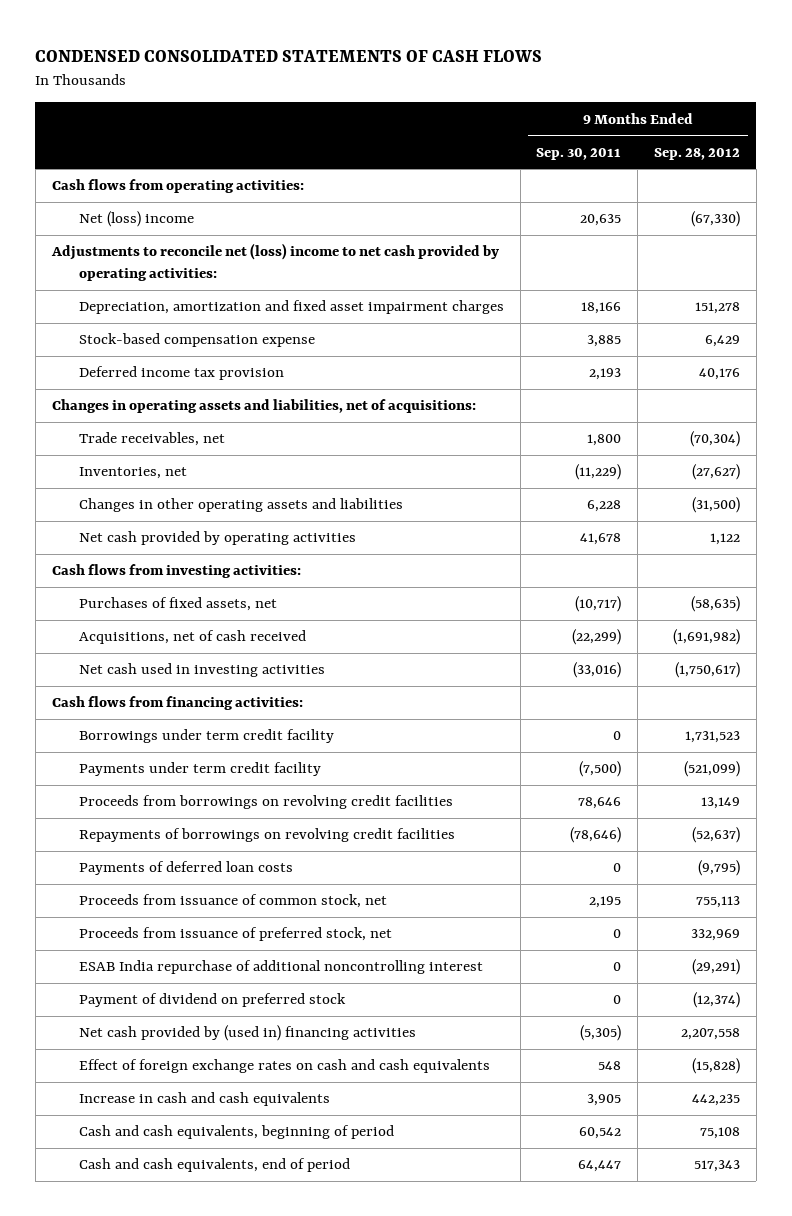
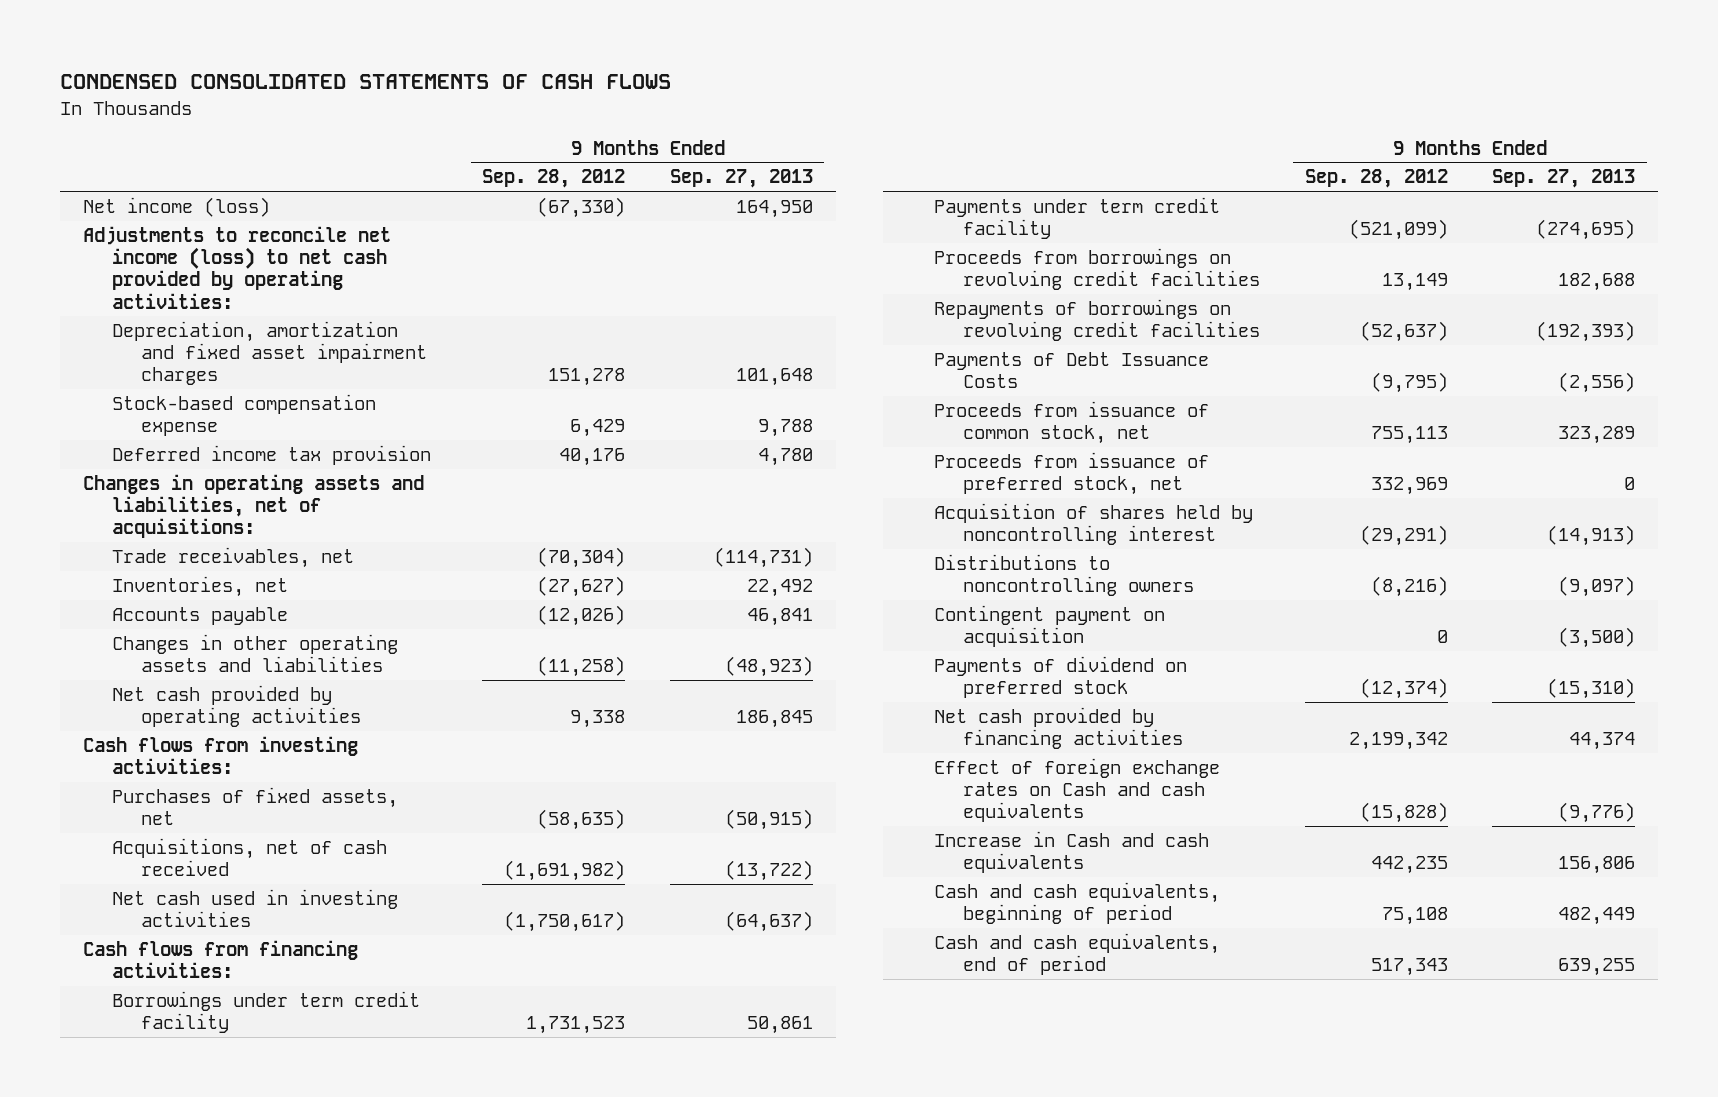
[536,147,622,160] Sep. 30, 2011 -> none
none -> [670,169,814,189] Sep. 27, 2013
[51,179,304,194] Cash flows from operating activities: -> none
[78,211,194,228] Net (loss) income -> [82,196,270,217] Net income (loss)
[50,243,499,282] Adjustments to reconcile net (loss) income to net cash provided by operating activities: -> [82,225,391,309] Adjustments to reconcile net income (loss) to net cash provided by operating activities:
none -> [111,606,288,625] Accounts payable
[691,497,740,514] (31,500) -> [537,656,626,678] (11,258)
[709,533,740,546] 1,122 -> [570,710,626,729] 9,338
[78,861,293,876] Payments of deferred loan costs -> [933,351,1209,389] Payments of Debt Issuance Costs
[78,960,483,975] ESAB India repurchase of additional noncontrolling interest -> [933,502,1253,546] Acquisition of shares held by noncontrolling interest
none -> [933,553,1194,597] Distributions to noncontrolling owners
none -> [933,604,1165,648] Contingent payment on acquisition
[78,993,346,1008] Payment of dividend on preferred stock -> [933,655,1187,699] Payments of dividend on preferred stock
[78,1025,416,1042] Net cash provided by (used in) financing activities -> [933,706,1183,750] Net cash provided by financing activities
[680,1028,740,1041] 2,207,558 -> [1348,732,1448,751] 2,199,342
[78,1059,490,1074] Effect of foreign exchange rates on cash and cash equivalents -> [933,757,1220,823] Effect of foreign exchange rates on Cash and cash equivalents
[78,1092,330,1107] Increase in cash and cash equivalents -> [933,830,1209,874] Increase in Cash and cash equivalents

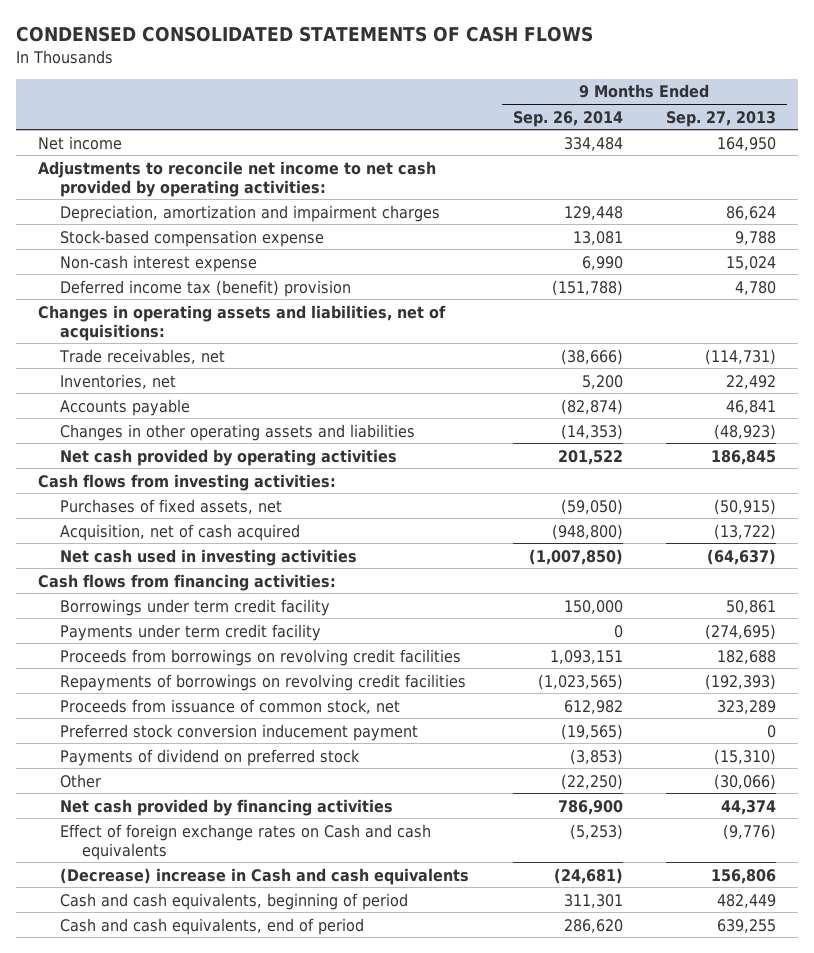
[482,169,626,189] Sep. 28, 2012 -> none
none -> [512,110,623,127] Sep. 26, 2014
[82,196,270,217] Net income (loss) -> [37,135,122,150] Net income
[82,225,391,309] Adjustments to reconcile net income (loss) to net cash provided by operating activities: -> [37,160,436,197] Adjustments to reconcile net income to net cash provided by operating activities:
[111,320,427,386] Depreciation, amortization and fixed asset impairment charges -> [60,204,441,222] Depreciation, amortization and impairment charges
[736,368,814,387] 101,648 -> [726,205,777,220] 86,624
none -> [60,254,258,272] Non-cash interest expense
[111,444,431,465] Deferred income tax provision -> [60,279,352,297] Deferred income tax (benefit) provision
[111,837,387,877] Acquisitions, net of cash received -> [60,523,301,541] Acquisition, net of cash acquired
[933,351,1209,389] Payments of Debt Issuance Costs -> none
[933,451,1209,496] Proceeds from issuance of preferred stock, net -> none
[933,502,1253,546] Acquisition of shares held by noncontrolling interest -> none
[933,553,1194,597] Distributions to noncontrolling owners -> none
[933,604,1165,648] Contingent payment on acquisition -> none
none -> [60,723,419,741] Preferred stock conversion inducement payment
none -> [60,773,102,788] Other
[933,830,1209,874] Increase in Cash and cash equivalents -> [60,867,470,885] (Decrease) increase in Cash and cash equivalents

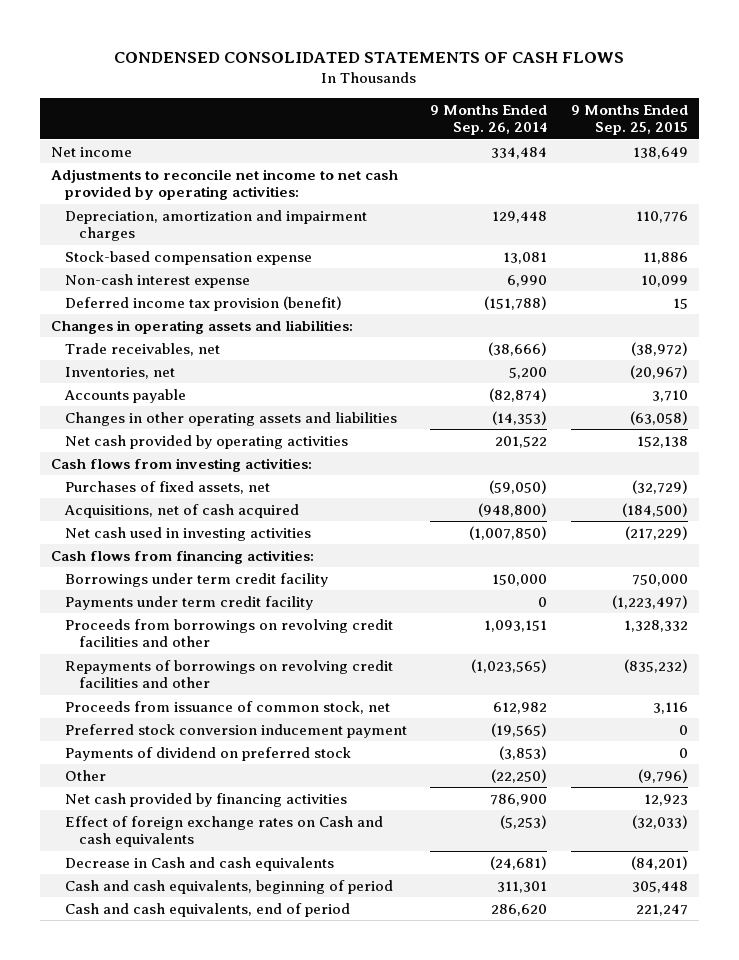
[666,110,777,127] Sep. 27, 2013 -> none
none -> [570,104,688,136] 9 Months Ended Sep. 25, 2015
[60,279,352,297] Deferred income tax (benefit) provision -> [65,295,343,311] Deferred income tax provision (benefit)
[37,304,446,341] Changes in operating assets and liabilities, net of acquisitions: -> [51,319,354,334] Changes in operating assets and liabilities:
[60,523,301,541] Acquisition, net of cash acquired -> [64,503,300,518] Acquisitions, net of cash acquired
[60,648,462,666] Proceeds from borrowings on revolving credit facilities -> [65,618,394,648] Proceeds from borrowings on revolving credit facilities and other
[60,673,467,691] Repayments of borrowings on revolving credit facilities -> [65,659,394,689] Repayments of borrowings on revolving credit facilities and other
[60,867,470,885] (Decrease) increase in Cash and cash equivalents -> [65,856,335,871] Decrease in Cash and cash equivalents

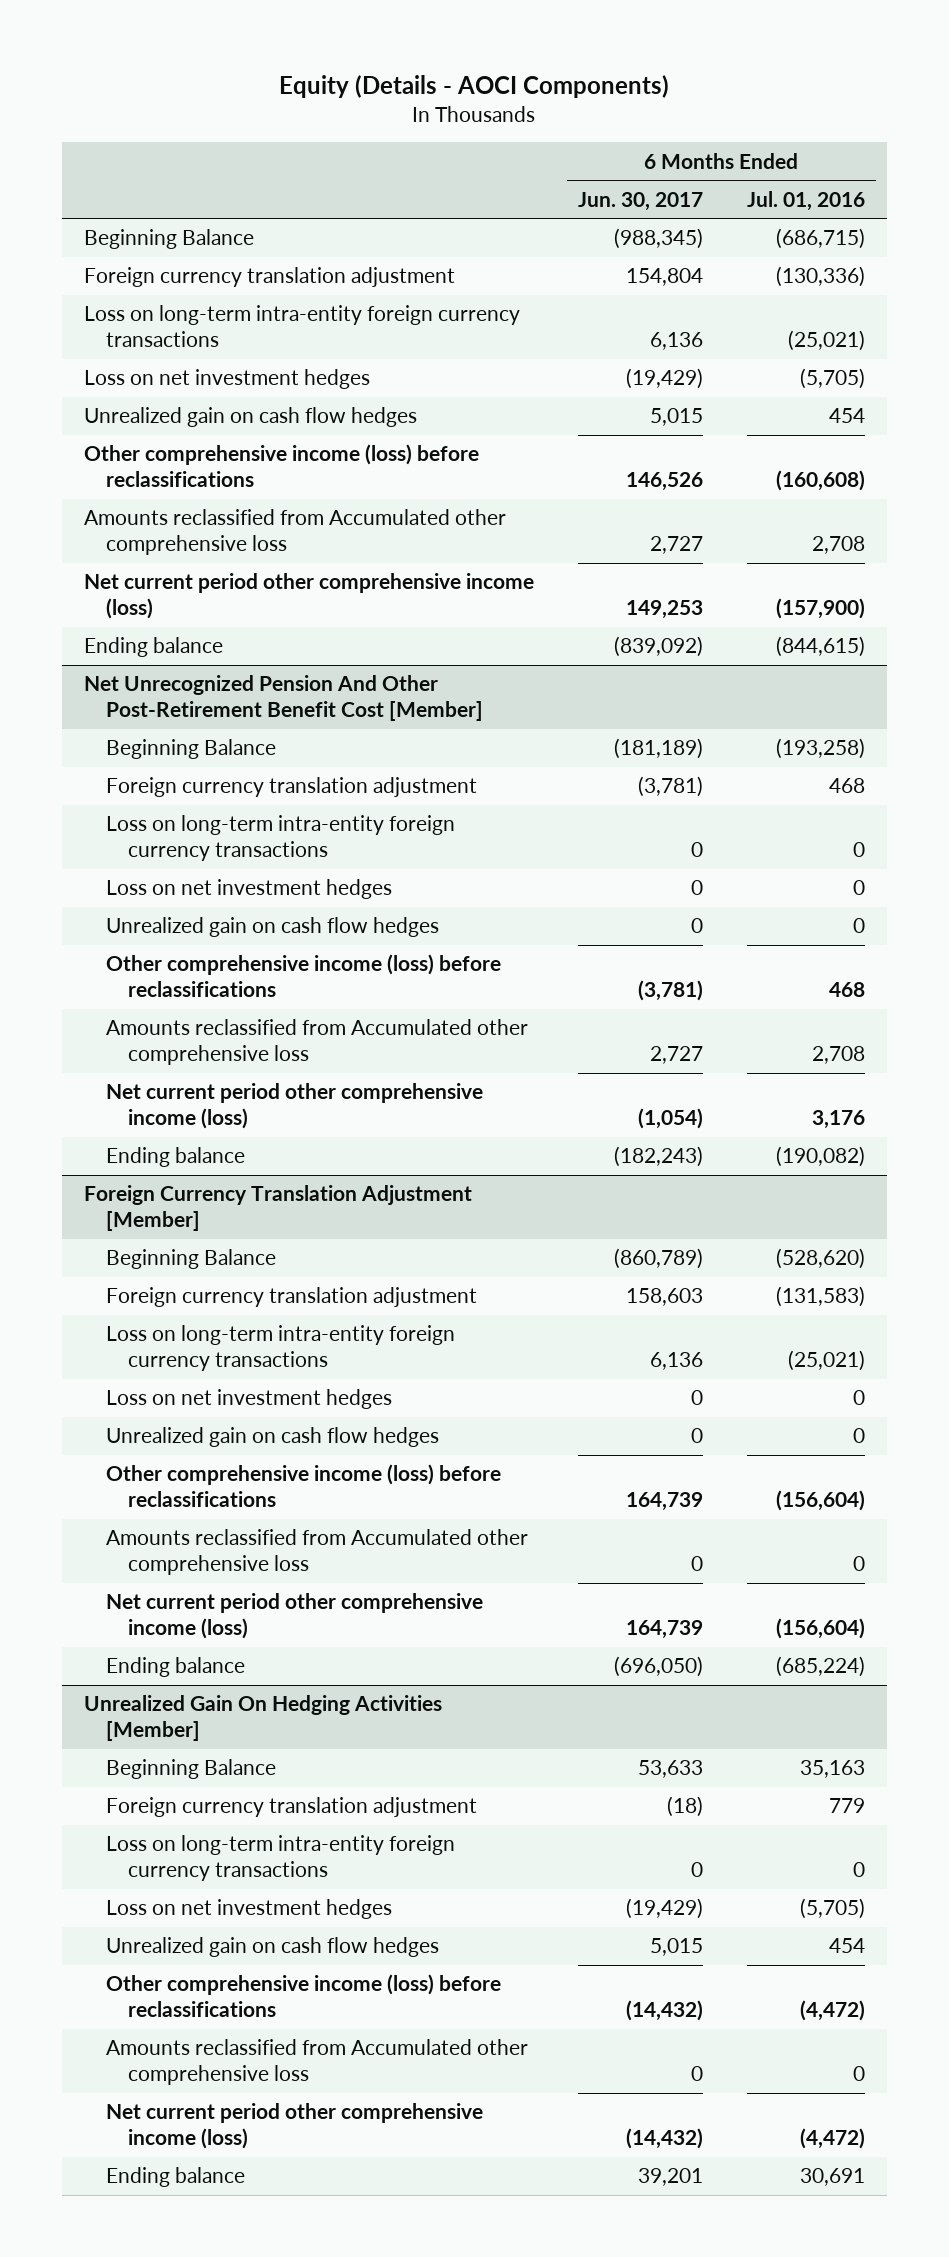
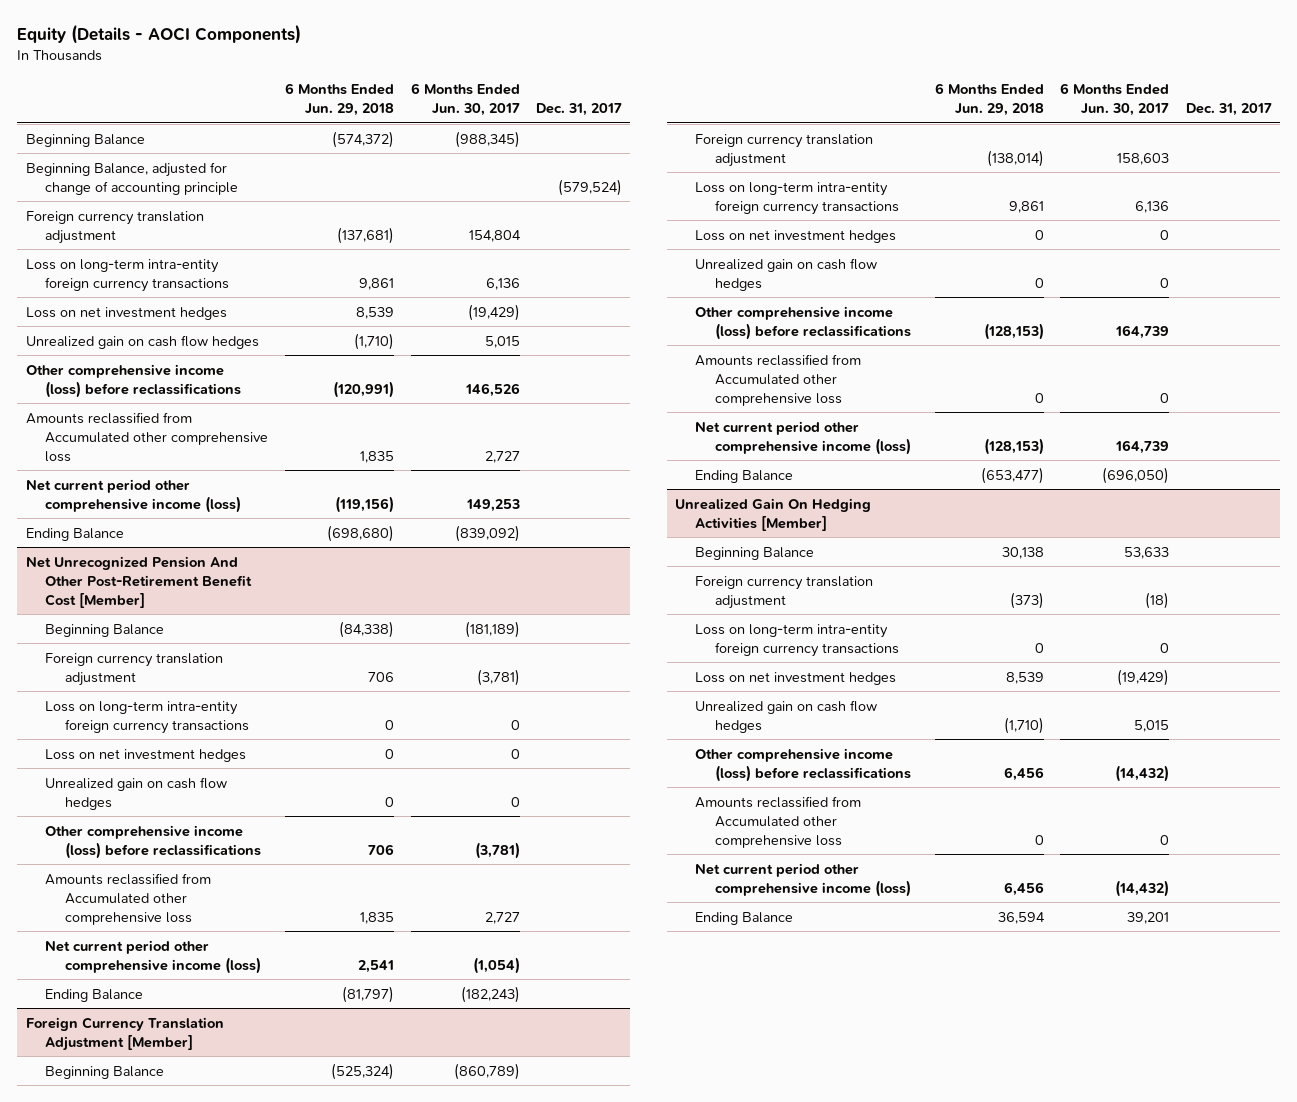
[746,190,865,211] Jul. 01, 2016 -> none
none -> [284,83,394,117] 6 Months Ended Jun. 29, 2018
none -> [536,103,623,117] Dec. 31, 2017
none -> [25,161,239,195] Beginning Balance, adjusted for change of accounting principle
[84,637,224,658] Ending balance -> [25,527,124,541] Ending Balance
[105,1147,245,1168] Ending balance -> [45,988,144,1002] Ending Balance
[105,1657,245,1678] Ending balance -> [694,469,793,483] Ending Balance
[105,2167,245,2188] Ending balance -> [694,911,793,925] Ending Balance

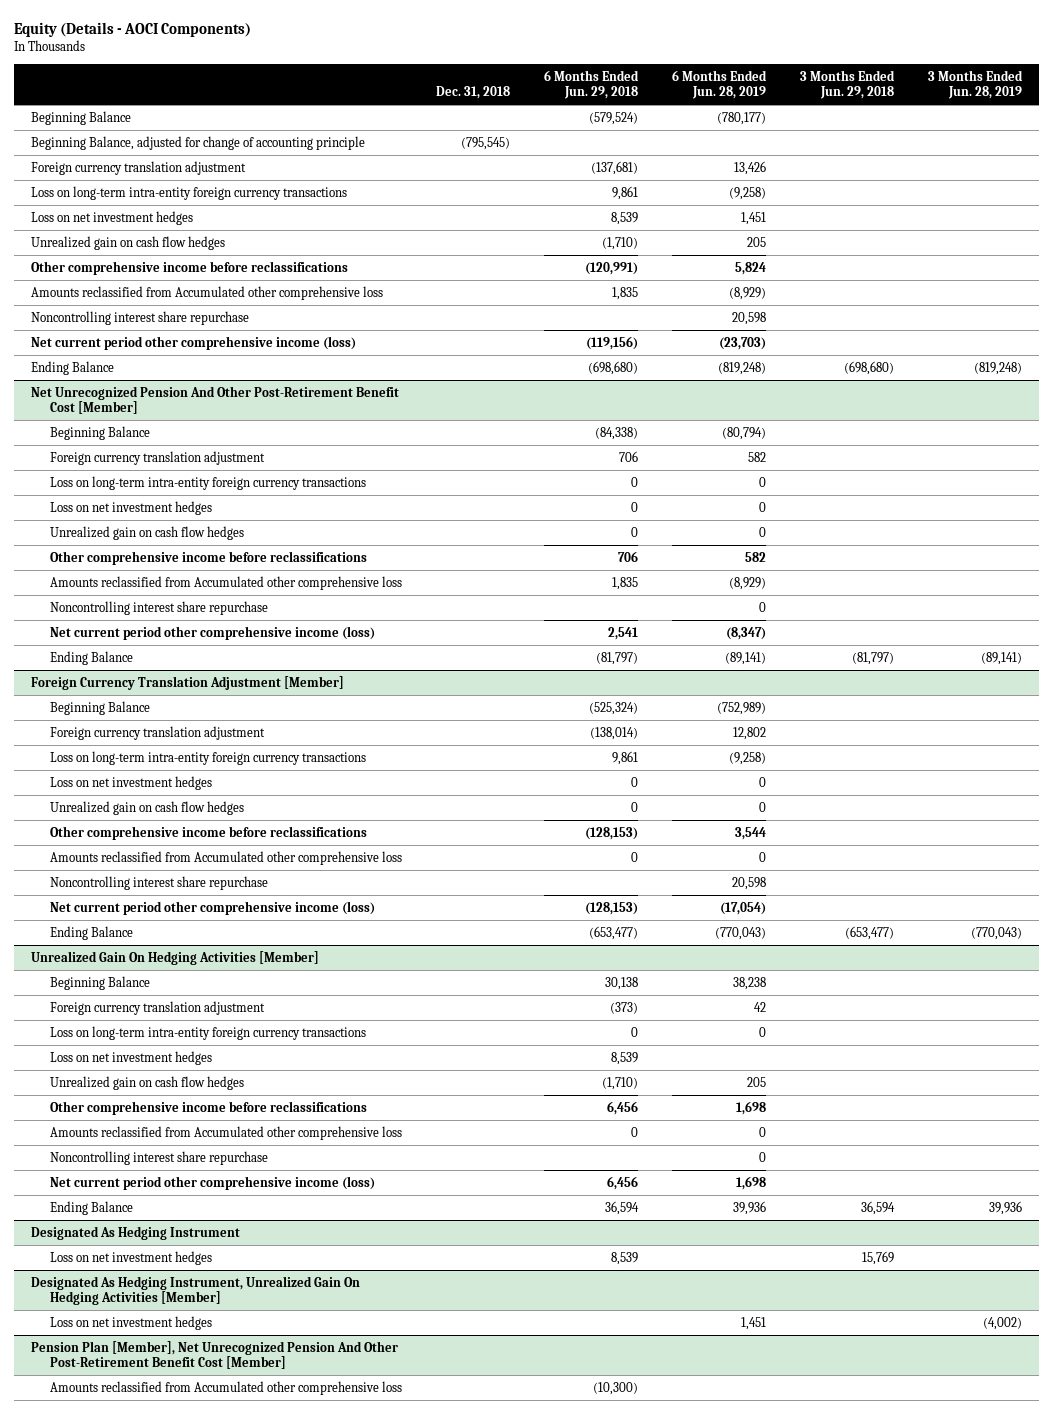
[410,83,520,117] 6 Months Ended Jun. 30, 2017 -> none
[536,103,623,117] Dec. 31, 2017 -> none
none -> [435,86,510,100] Dec. 31, 2018
none -> [672,70,768,100] 6 Months Ended Jun. 28, 2019
none -> [800,70,896,100] 3 Months Ended Jun. 29, 2018
none -> [928,70,1024,100] 3 Months Ended Jun. 28, 2019
[331,130,394,148] (574,372) -> [589,111,639,125] (579,524)
[25,363,242,398] Other comprehensive income (loss) before reclassifications -> [30,260,348,275] Other comprehensive income before reclassifications
none -> [30,310,249,325] Noncontrolling interest share repurchase
[45,824,262,859] Other comprehensive income (loss) before reclassifications -> [49,550,367,565] Other comprehensive income before reclassifications
none -> [49,600,268,615] Noncontrolling interest share repurchase
[694,305,911,340] Other comprehensive income (loss) before reclassifications -> [49,825,367,840] Other comprehensive income before reclassifications
none -> [49,875,268,890] Noncontrolling interest share repurchase
[694,747,911,782] Other comprehensive income (loss) before reclassifications -> [49,1100,367,1115] Other comprehensive income before reclassifications
none -> [49,1150,268,1165] Noncontrolling interest share repurchase
none -> [30,1225,240,1240] Designated As Hedging Instrument
none -> [49,1250,212,1265] Loss on net investment hedges
none -> [30,1275,360,1305] Designated As Hedging Instrument, Unrealized Gain On Hedging Activities [Member]
none -> [49,1315,212,1330] Loss on net investment hedges
none -> [30,1340,398,1369] Pension Plan [Member], Net Unrecognized Pension And Other Post-Retirement Benefit Cost [Member]
none -> [49,1380,402,1395] Amounts reclassified from Accumulated other comprehensive loss

